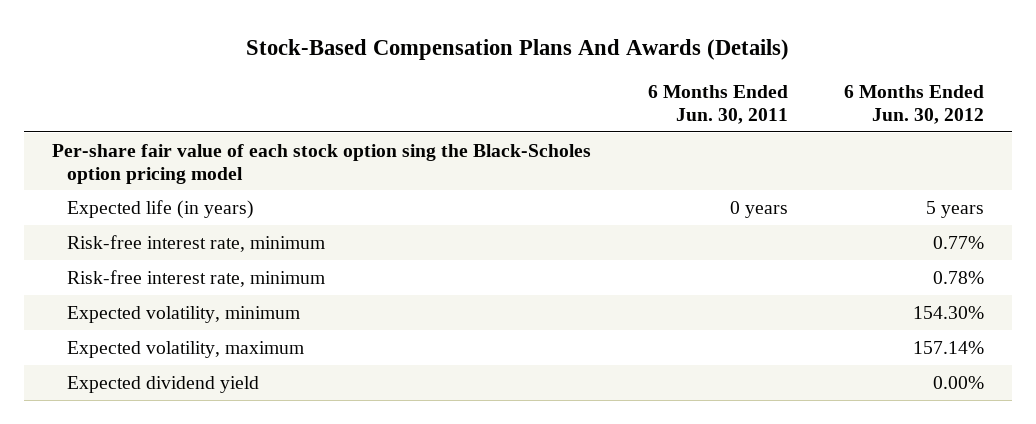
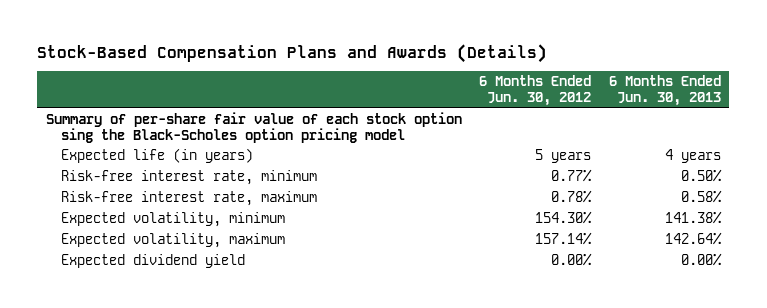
[246,38,790,60] Stock-Based Compensation Plans And Awards (Details) -> [37,44,548,64] Stock-Based Compensation Plans and Awards (Details)
[647,85,788,124] 6 Months Ended Jun. 30, 2011 -> none
none -> [608,75,721,106] 6 Months Ended Jun. 30, 2013
[52,143,592,184] Per-share fair value of each stock option sing the Black-Scholes option pricing model -> [45,112,462,143] Summary of per-share fair value of each stock option sing the Black-Scholes option pricing model
[66,269,325,287] Risk-free interest rate, minimum -> [60,191,317,207] Risk-free interest rate, maximum

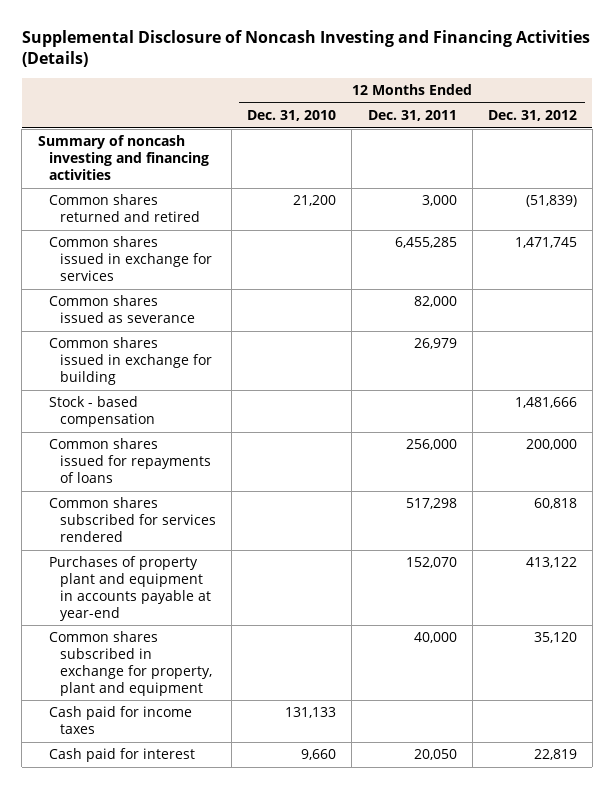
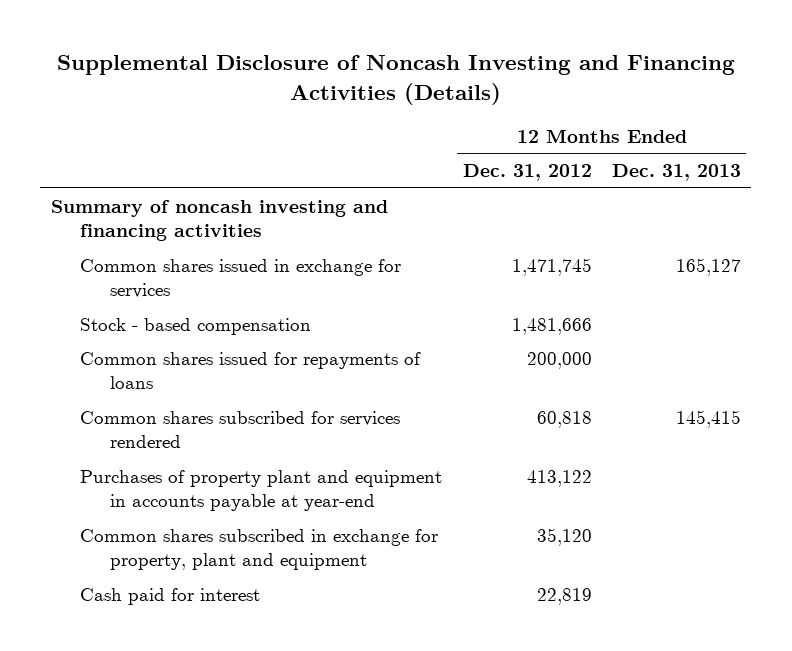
[247,109,337,121] Dec. 31, 2010 -> none
[367,109,457,121] Dec. 31, 2011 -> none
none -> [612,164,742,182] Dec. 31, 2013
[48,194,200,223] Common shares returned and retired -> none
[48,295,195,324] Common shares issued as severance -> none
[48,337,212,385] Common shares issued in exchange for building -> none
[48,706,192,735] Cash paid for income taxes -> none

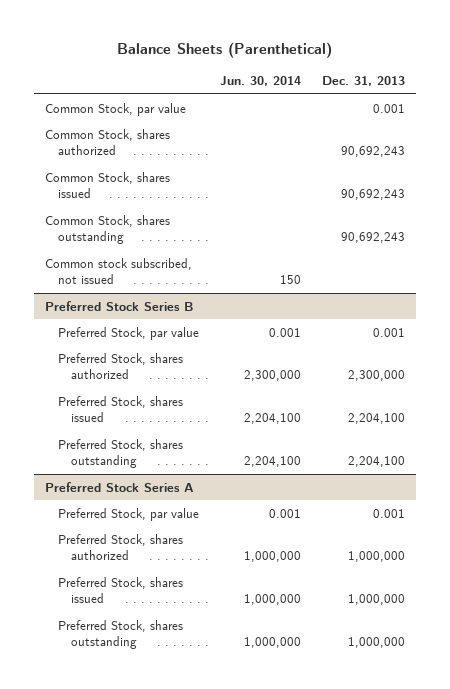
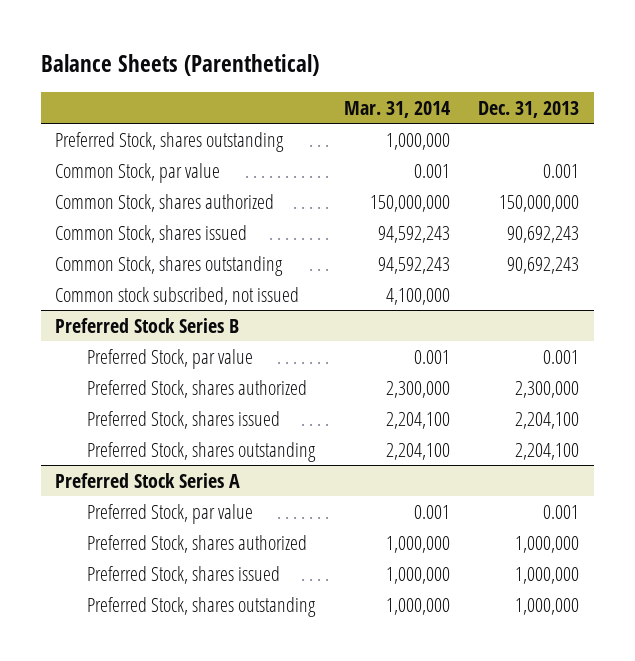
[219,76,301,87] Jun. 30, 2014 -> none
none -> [343,100,450,118] Mar. 31, 2014
none -> [55,131,285,152] Preferred Stock, shares outstanding
[340,145,405,157] 90,692,243 -> [499,194,580,212] 150,000,000

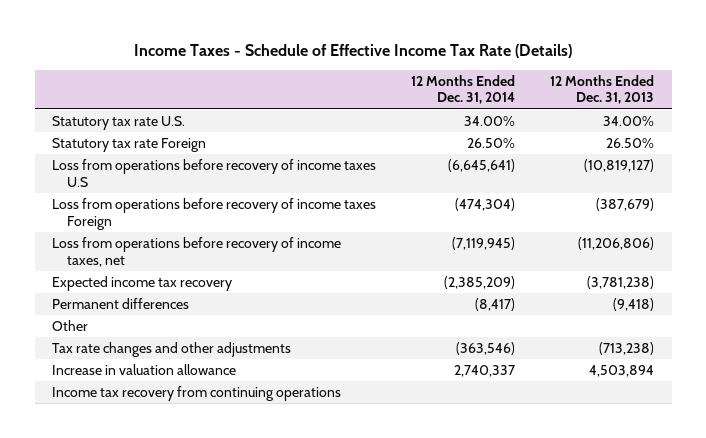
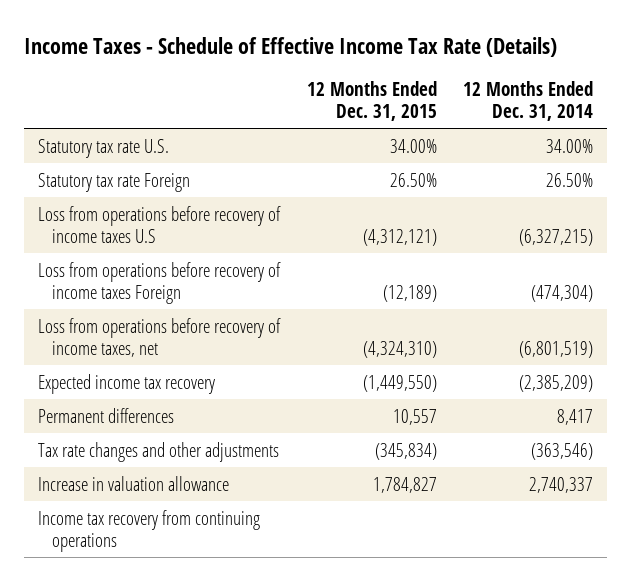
[550,74,655,105] 12 Months Ended Dec. 31, 2013 -> none
none -> [306,80,437,121] 12 Months Ended Dec. 31, 2015
[448,159,516,173] (6,645,641) -> [519,228,594,246] (6,327,215)
[452,237,516,251] (7,119,945) -> [519,340,594,358] (6,801,519)
[52,320,89,332] Other -> none
[475,298,516,312] (8,417) -> [557,408,594,425] 8,417

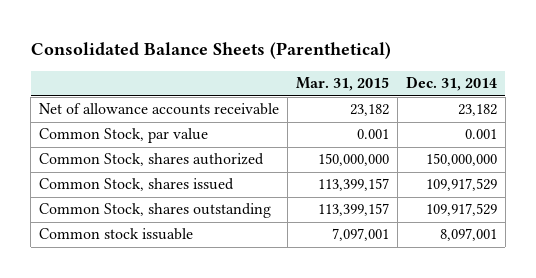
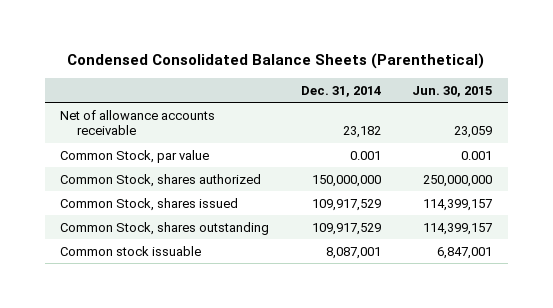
[30,42,391,60] Consolidated Balance Sheets (Parenthetical) -> [67,52,485,69] Condensed Consolidated Balance Sheets (Parenthetical)
[295,77,389,92] Mar. 31, 2015 -> none
none -> [412,85,493,97] Jun. 30, 2015
[439,228,497,242] 8,097,001 -> [325,246,381,259] 8,087,001

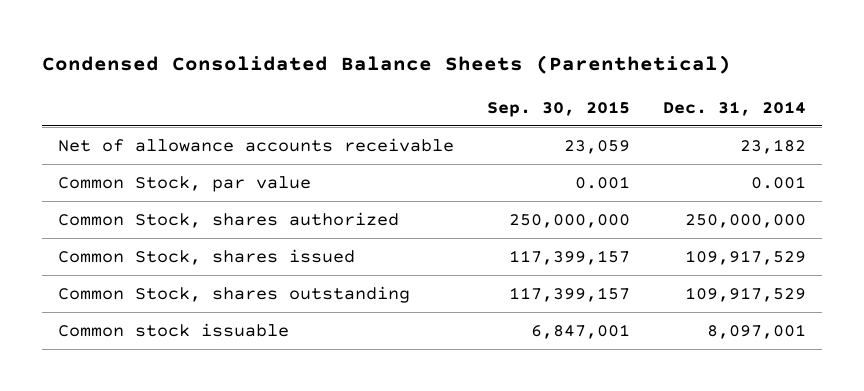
[412,85,493,97] Jun. 30, 2015 -> none
none -> [487,100,631,117] Sep. 30, 2015
[311,174,381,187] 150,000,000 -> [685,213,807,228] 250,000,000
[325,246,381,259] 8,087,001 -> [707,323,807,339] 8,097,001

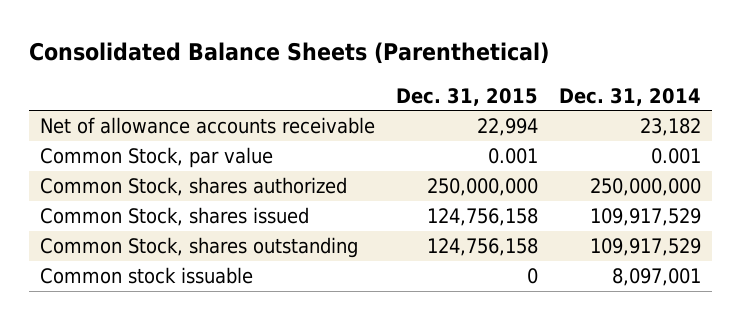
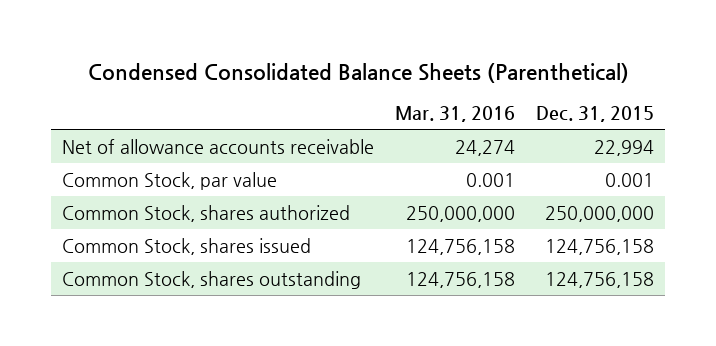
[29,42,550,65] Consolidated Balance Sheets (Parenthetical) -> [87,62,629,83] Condensed Consolidated Balance Sheets (Parenthetical)
[559,87,702,106] Dec. 31, 2014 -> none
none -> [394,106,515,123] Mar. 31, 2016
[39,267,253,285] Common stock issuable -> none

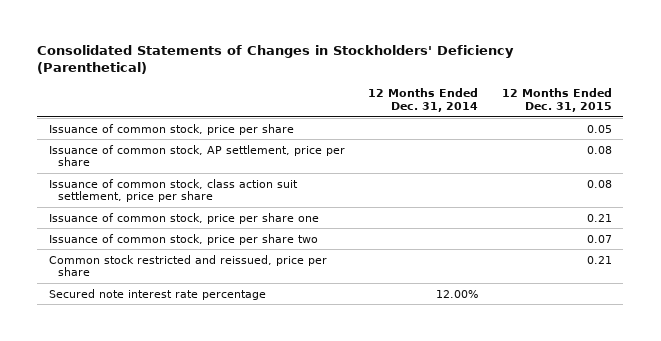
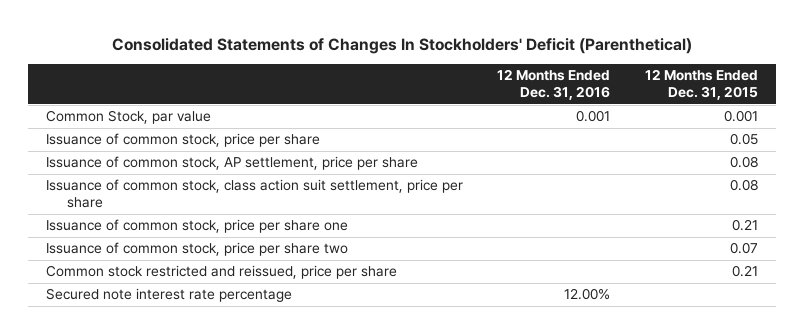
[37,44,515,74] Consolidated Statements of Changes in Stockholders' Deficiency (Parenthetical) -> [111,37,692,54] Consolidated Statements of Changes In Stockholders' Deficit (Parenthetical)
[368,88,479,113] 12 Months Ended Dec. 31, 2014 -> none
none -> [497,69,611,101] 12 Months Ended Dec. 31, 2016
none -> [45,110,211,125] Common Stock, par value

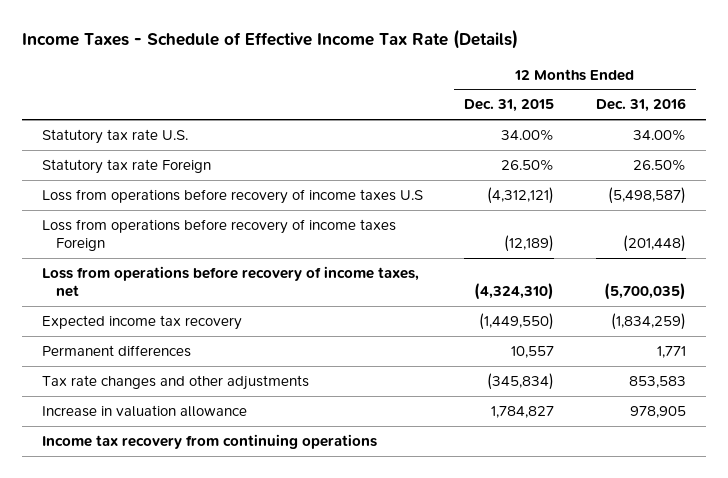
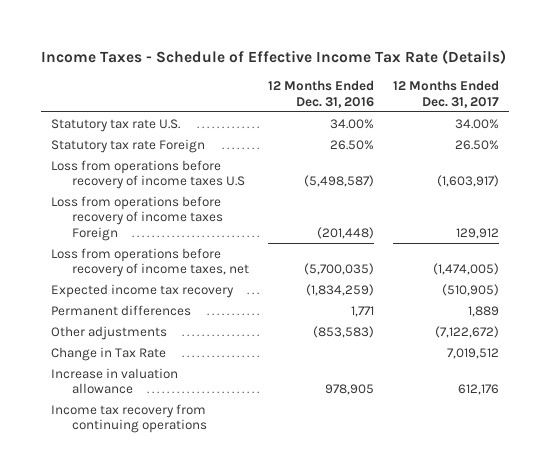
[464,99,555,113] Dec. 31, 2015 -> none
none -> [393,80,500,108] 12 Months Ended Dec. 31, 2017
[42,374,310,390] Tax rate changes and other adjustments -> [50,325,167,340] Other adjustments
[628,375,686,388] 853,583 -> [313,325,375,338] (853,583)
none -> [50,346,166,361] Change in Tax Rate

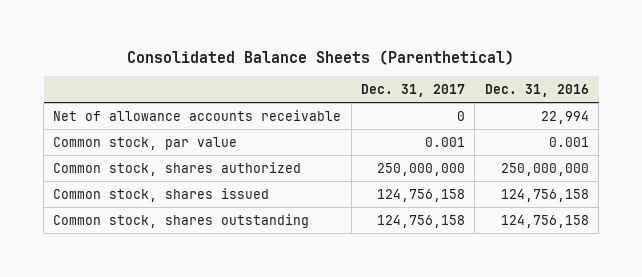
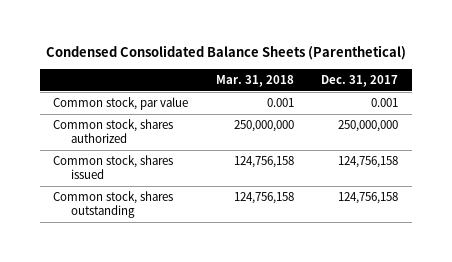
[127,50,515,66] Consolidated Balance Sheets (Parenthetical) -> [45,45,406,61] Condensed Consolidated Balance Sheets (Parenthetical)
[484,83,589,97] Dec. 31, 2016 -> none
none -> [215,74,294,87] Mar. 31, 2018
[53,109,342,121] Net of allowance accounts receivable -> none

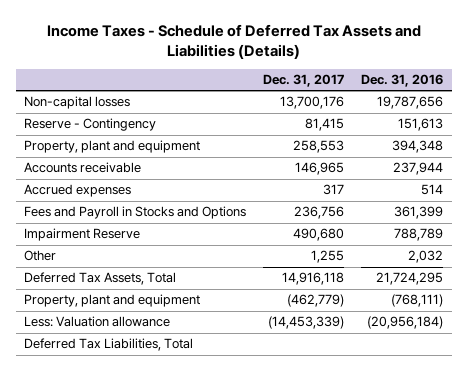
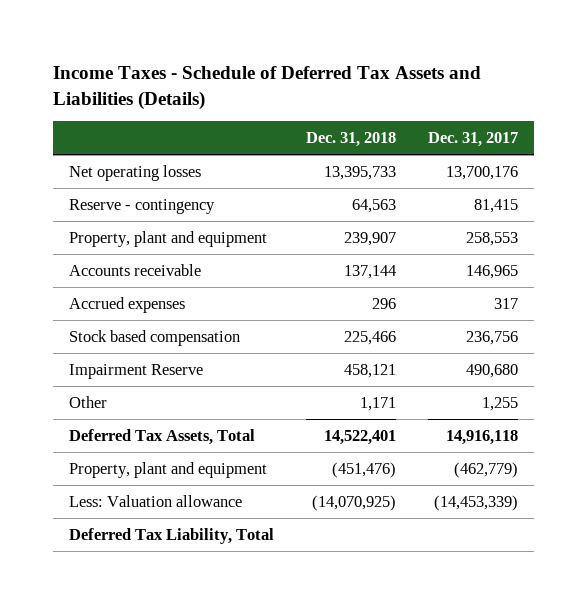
[361,74,444,88] Dec. 31, 2016 -> none
none -> [305,132,396,148] Dec. 31, 2018
[24,96,131,110] Non-capital losses -> [68,164,201,181] Net operating losses
[24,118,157,132] Reserve - Contingency -> [68,198,215,214] Reserve - contingency
[24,206,247,220] Fees and Payroll in Stocks and Options -> [68,329,240,346] Stock based compensation
[24,338,194,352] Deferred Tax Liabilities, Total -> [68,527,274,544] Deferred Tax Liability, Total

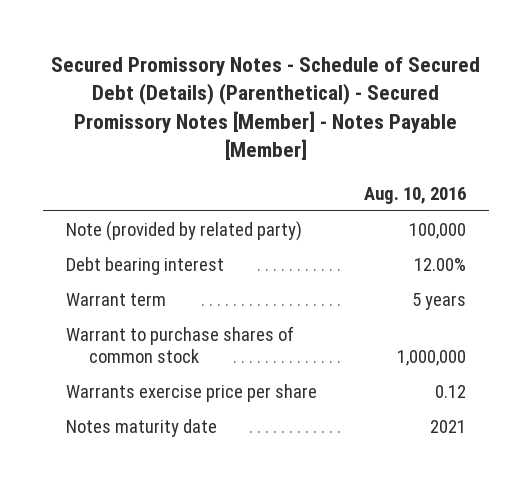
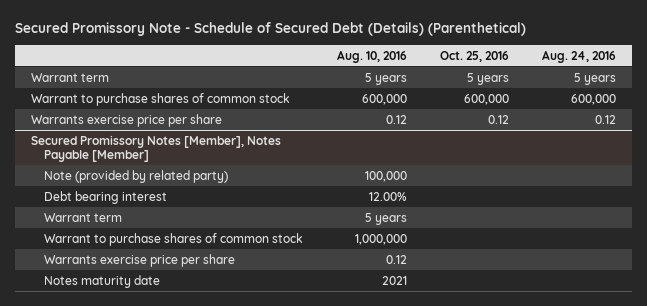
[51,56,481,161] Secured Promissory Notes - Schedule of Secured Debt (Details) (Parenthetical) - Secured Promissory Notes [Member] - Notes Payable [Member] -> [14,22,526,37] Secured Promissory Note - Schedule of Secured Debt (Details) (Parenthetical)
none -> [439,50,509,62] Oct. 25, 2016
none -> [541,49,616,63] Aug. 24, 2016
none -> [31,72,110,82] Warrant term
none -> [31,92,291,106] Warrant to purchase shares of common stock
none -> [31,113,223,127] Warrants exercise price per share
none -> [31,134,282,162] Secured Promissory Notes [Member], Notes Payable [Member]

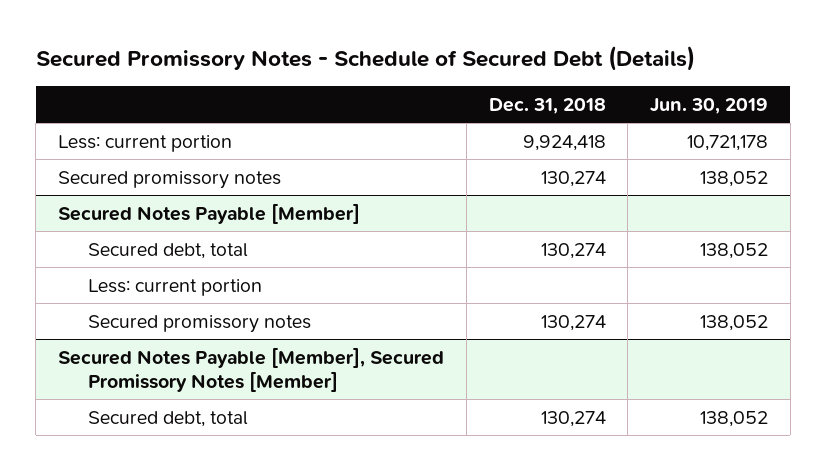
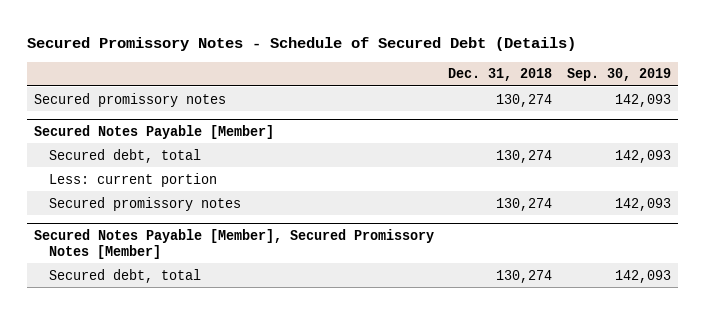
[649,97,768,114] Jun. 30, 2019 -> none
none -> [566,68,671,82] Sep. 30, 2019
[58,134,233,152] Less: current portion -> none

